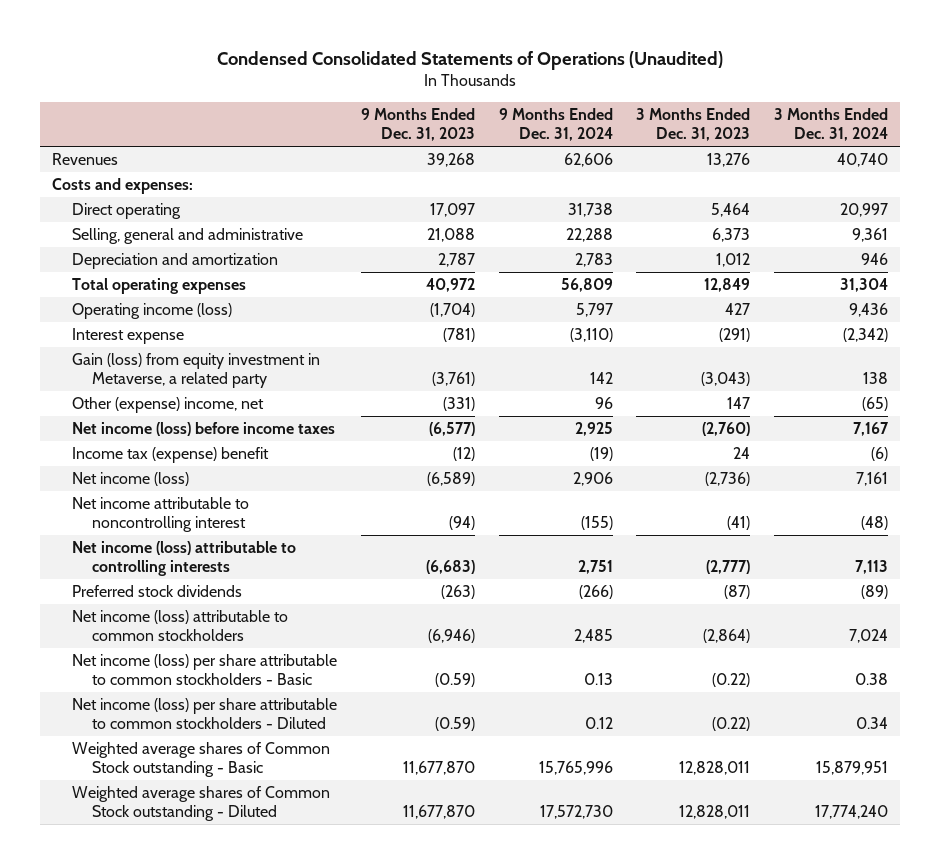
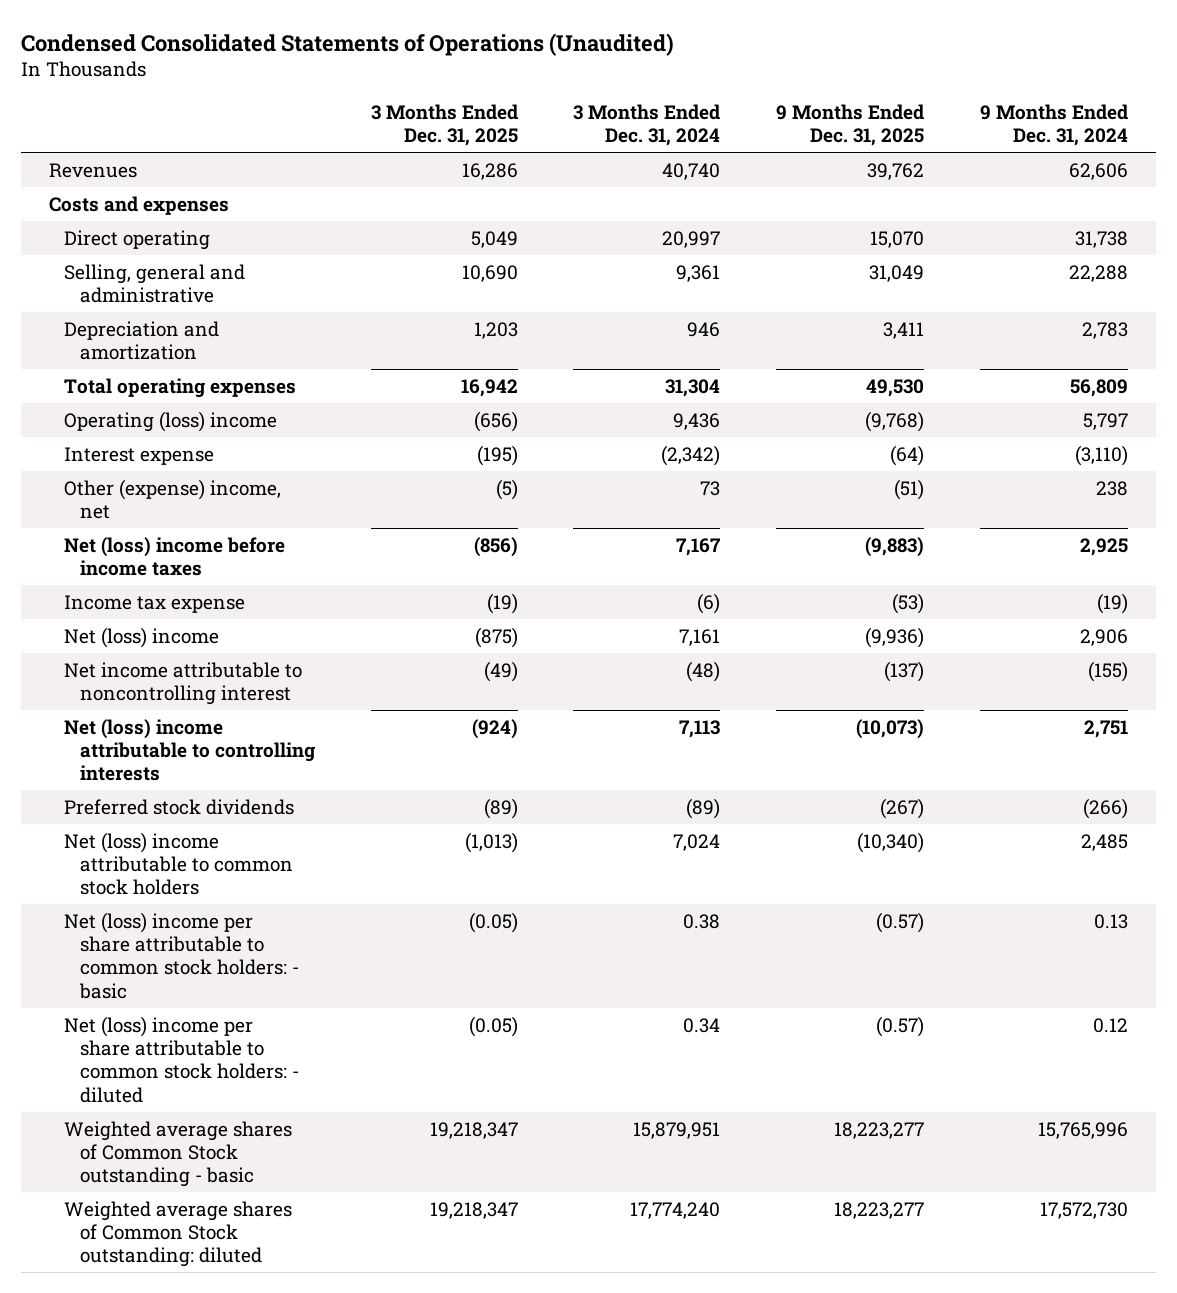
[360,108,475,142] 9 Months Ended Dec. 31, 2023 -> none
[636,108,751,142] 3 Months Ended Dec. 31, 2023 -> none
none -> [370,104,518,147] 3 Months Ended Dec. 31, 2025
none -> [776,104,925,147] 9 Months Ended Dec. 31, 2025
[51,178,193,195] Costs and expenses: -> [48,195,229,215] Costs and expenses
[71,303,232,320] Operating income (loss) -> [64,410,278,432] Operating (loss) income
[71,353,320,389] Gain (loss) from equity investment in Metaverse, a related party -> none
[594,397,613,410] 96 -> [1095,480,1128,496] 238
[862,397,889,412] (65) -> [700,480,721,496] 73
[71,422,335,437] Net income (loss) before income taxes -> [64,536,286,576] Net (loss) income before income taxes
[71,447,269,464] Income tax (expense) benefit -> [64,594,246,613] Income tax expense
[71,472,189,487] Net income (loss) -> [64,626,220,648] Net (loss) income
[71,541,296,577] Net income (loss) attributable to controlling interests -> [64,718,316,782] Net (loss) income attributable to controlling interests
[71,610,288,642] Net income (loss) attributable to common stockholders -> [64,831,294,896] Net (loss) income attributable to common stock holders
[71,654,337,686] Net income (loss) per share attributable to common stockholders - Basic -> [64,911,300,999] Net (loss) income per share attributable to common stock holders: - basic
[71,698,337,730] Net income (loss) per share attributable to common stockholders - Diluted -> [64,1015,300,1103] Net (loss) income per share attributable to common stock holders: - diluted
[71,742,330,778] Weighted average shares of Common Stock outstanding - Basic -> [64,1120,293,1188] Weighted average shares of Common Stock outstanding - basic
[71,786,330,822] Weighted average shares of Common Stock outstanding - Diluted -> [64,1200,293,1268] Weighted average shares of Common Stock outstanding: diluted

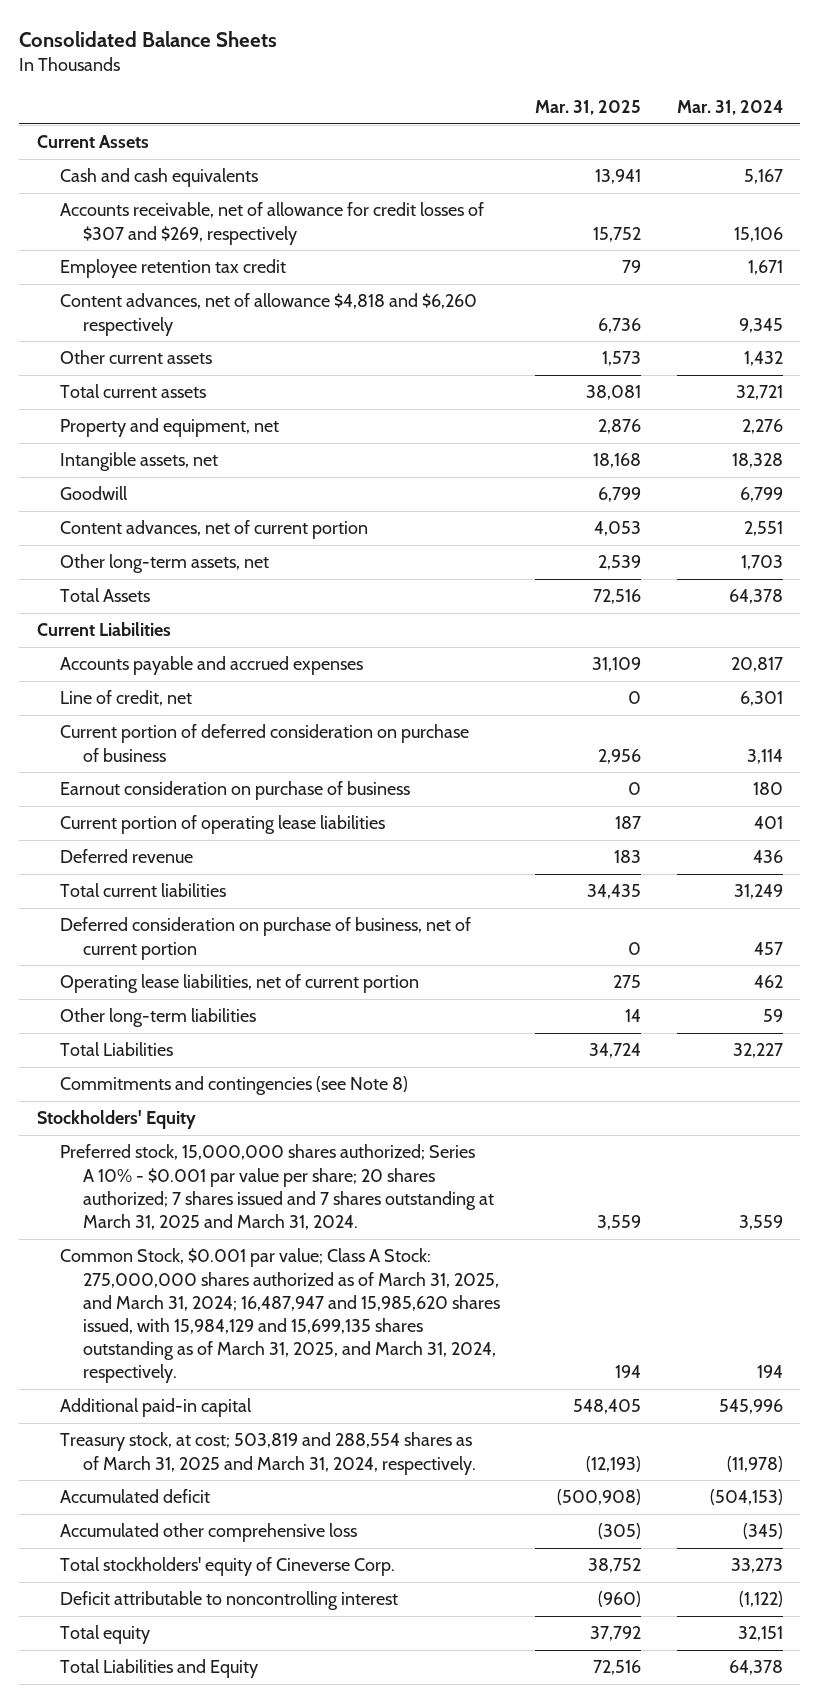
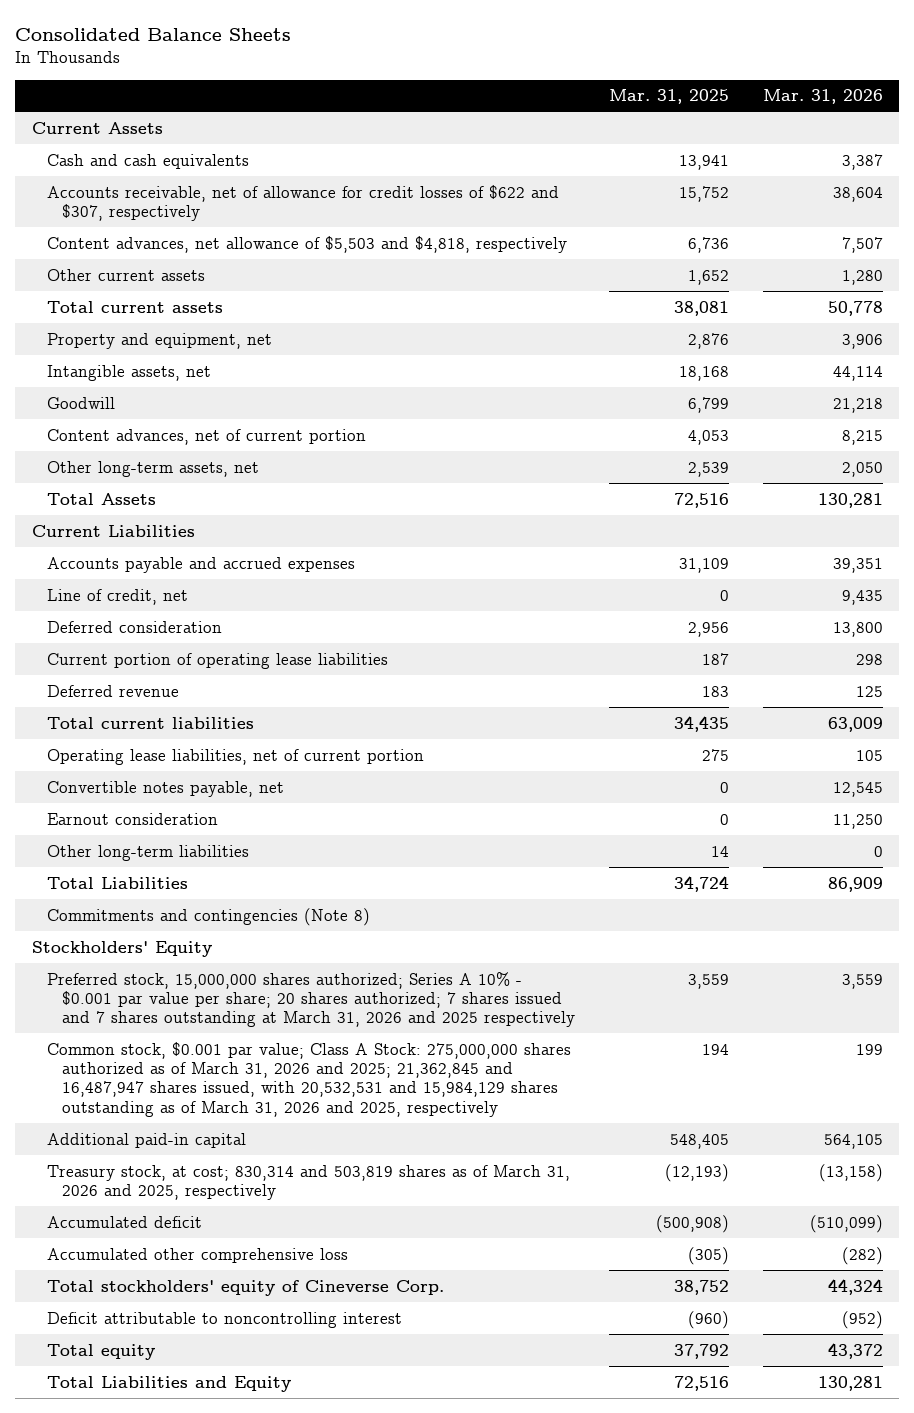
[676,99,783,115] Mar. 31, 2024 -> none
none -> [762,89,883,105] Mar. 31, 2026
[59,259,286,279] Employee retention tax credit -> none
[59,202,484,245] Accounts receivable, net of allowance for credit losses of $307 and $269, respectively -> [46,184,559,221] Accounts receivable, net of allowance for credit losses of $622 and $307, respectively
[59,293,477,336] Content advances, net of allowance $4,818 and $6,260 respectively -> [46,235,567,253] Content advances, net allowance of $5,503 and $4,818, respectively
[602,351,642,367] 1,573 -> [687,269,729,285] 1,652
[59,781,410,801] Earnout consideration on purchase of business -> none
[59,724,469,762] Current portion of deferred consideration on purchase of business -> [46,620,222,633] Deferred consideration
[59,917,471,960] Deferred consideration on purchase of business, net of current portion -> none
none -> [46,780,284,797] Convertible notes payable, net
none -> [46,812,218,825] Earnout consideration
[59,1076,408,1096] Commitments and contingencies (see Note 8) -> [46,907,370,926] Commitments and contingencies (Note 8)
[59,1144,494,1230] Preferred stock, 15,000,000 shares authorized; Series A 10% - $0.001 par value per share; 20 shares authorized; 7 shares issued and 7 shares outstanding at March 31, 2025 and March 31, 2024. -> [46,971,575,1028] Preferred stock, 15,000,000 shares authorized; Series A 10% - $0.001 par value per share; 20 shares authorized; 7 shares issued and 7 shares outstanding at March 31, 2026 and 2025 respectively
[59,1248,500,1384] Common Stock, $0.001 par value; Class A Stock: 275,000,000 shares authorized as of March 31, 2025, and March 31, 2024; 16,487,947 and 15,985,620 shares issued, with 15,984,129 and 15,699,135 shares outstanding as of March 31, 2025, and March 31, 2024, respectively. -> [46,1041,571,1117] Common stock, $0.001 par value; Class A Stock: 275,000,000 shares authorized as of March 31, 2026 and 2025; 21,362,845 and 16,487,947 shares issued, with 20,532,531 and 15,984,129 shares outstanding as of March 31, 2026 and 2025, respectively
[59,1432,476,1475] Treasury stock, at cost; 503,819 and 288,554 shares as of March 31, 2025 and March 31, 2024, respectively. -> [46,1164,570,1200] Treasury stock, at cost; 830,314 and 503,819 shares as of March 31, 2026 and 2025, respectively

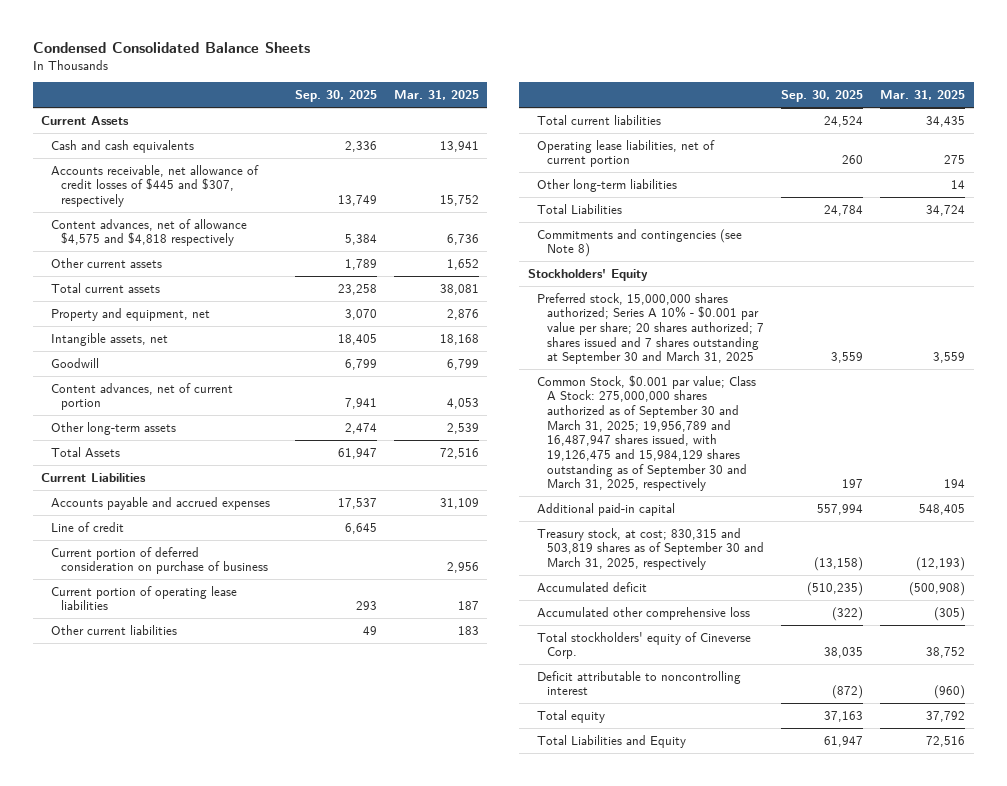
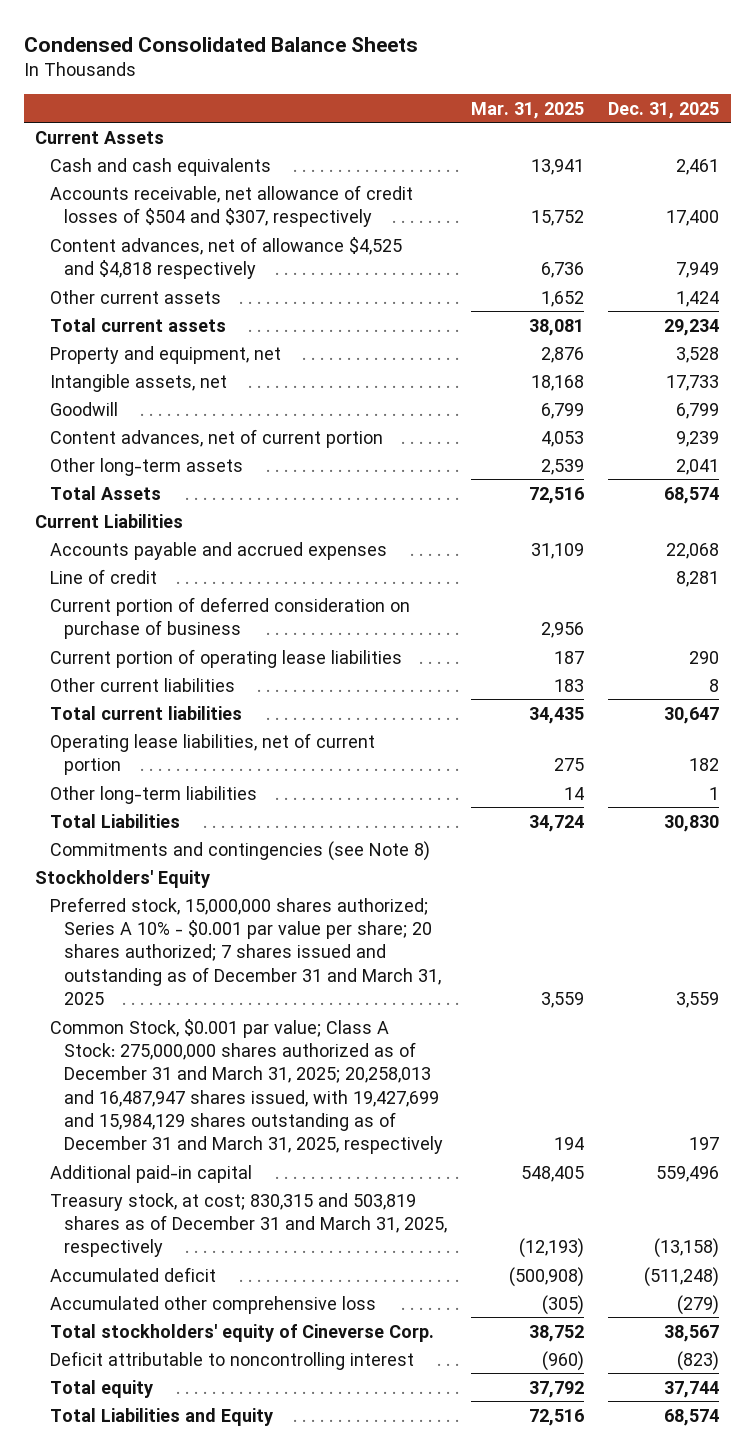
[294,90,377,103] Sep. 30, 2025 -> none
none -> [607,101,719,119] Dec. 31, 2025
[51,164,260,208] Accounts receivable, net allowance of credit losses of $445 and $307, respectively -> [49,184,413,227] Accounts receivable, net allowance of credit losses of $504 and $307, respectively
[51,218,248,247] Content advances, net of allowance $4,575 and $4,818 respectively -> [49,236,402,279] Content advances, net of allowance $4,525 and $4,818 respectively
[537,292,764,365] Preferred stock, 15,000,000 shares authorized; Series A 10% - $0.001 par value per share; 20 shares authorized; 7 shares issued and 7 shares outstanding at September 30 and March 31, 2025 -> [49,896,441,1005] Preferred stock, 15,000,000 shares authorized; Series A 10% - $0.001 par value per share; 20 shares authorized; 7 shares issued and outstanding as of December 31 and March 31, 2025
[537,374,757,492] Common Stock, $0.001 par value; Class A Stock: 275,000,000 shares authorized as of September 30 and March 31, 2025; 19,956,789 and 16,487,947 shares issued, with 19,126,475 and 15,984,129 shares outstanding as of September 30 and March 31, 2025, respectively -> [49,1018,443,1155] Common Stock, $0.001 par value; Class A Stock: 275,000,000 shares authorized as of December 31 and March 31, 2025; 20,258,013 and 16,487,947 shares issued, with 19,427,699 and 15,984,129 shares outstanding as of December 31 and March 31, 2025, respectively
[537,527,764,571] Treasury stock, at cost; 830,315 and 503,819 shares as of September 30 and March 31, 2025, respectively -> [49,1192,447,1258] Treasury stock, at cost; 830,315 and 503,819 shares as of December 31 and March 31, 2025, respectively

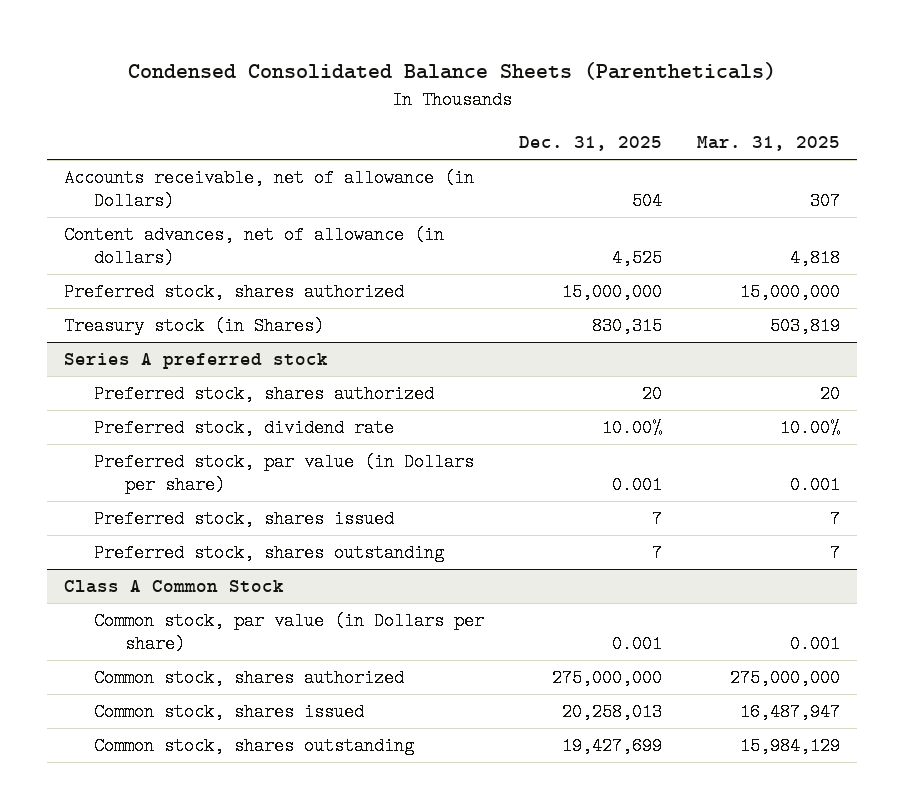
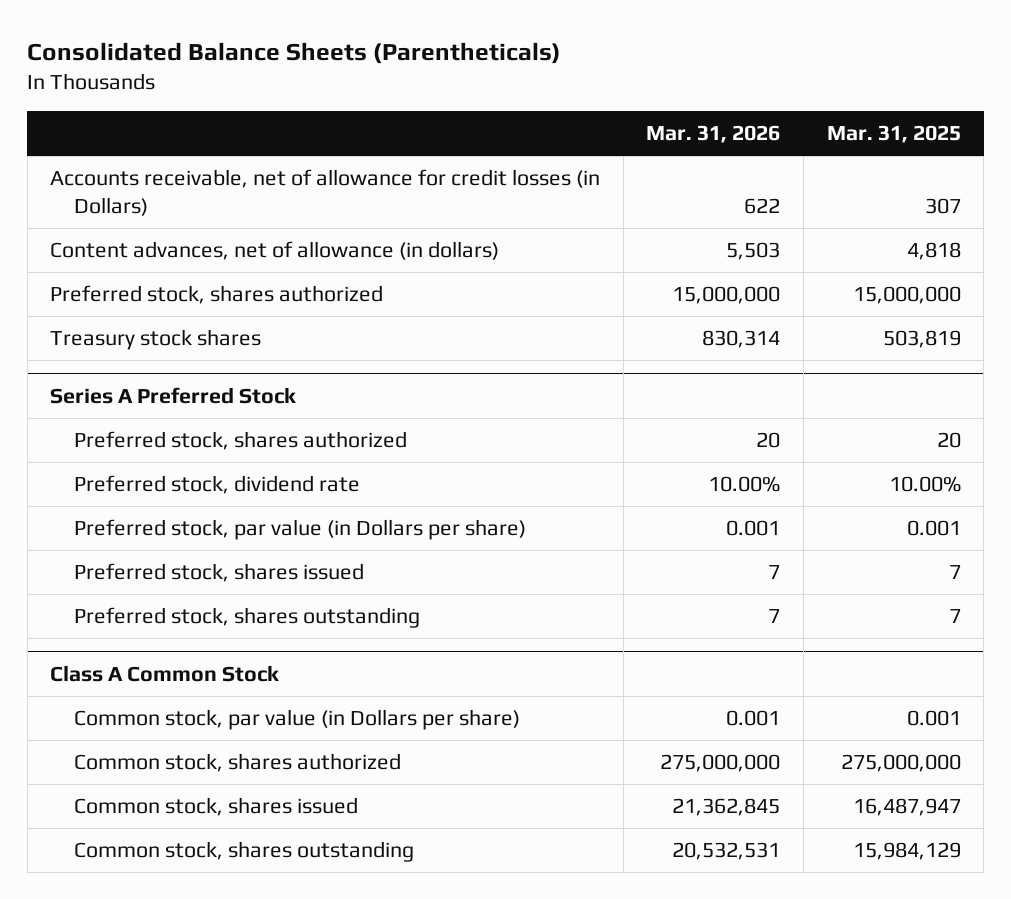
[128,61,777,80] Condensed Consolidated Balance Sheets (Parentheticals) -> [27,42,562,65] Consolidated Balance Sheets (Parentheticals)
[519,136,663,152] Dec. 31, 2025 -> none
none -> [646,124,781,143] Mar. 31, 2026
[64,169,475,211] Accounts receivable, net of allowance (in Dollars) -> [50,169,601,216] Accounts receivable, net of allowance for credit losses (in Dollars)
[64,317,325,336] Treasury stock (in Shares) -> [50,329,262,351] Treasury stock shares
[64,353,329,370] Series A preferred stock -> [50,386,297,404] Series A Preferred Stock

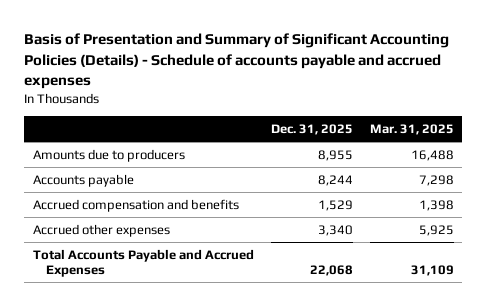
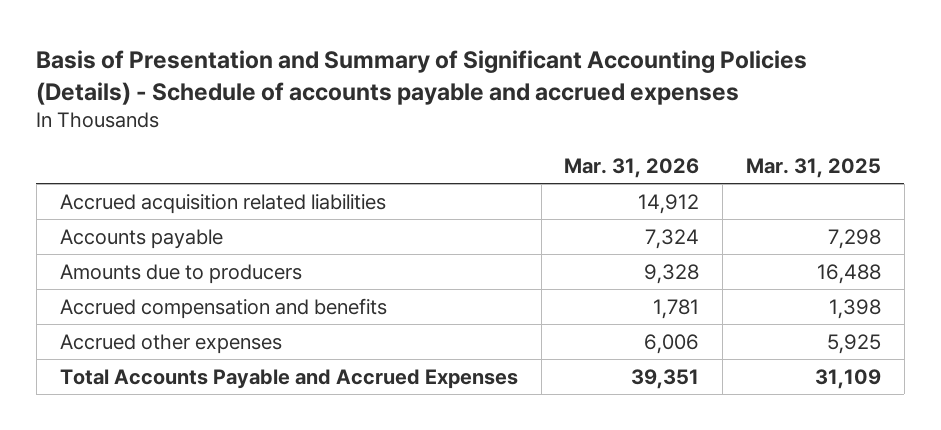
[270,123,353,135] Dec. 31, 2025 -> none
none -> [564,157,700,178] Mar. 31, 2026
none -> [59,193,386,214] Accrued acquisition related liabilities
[32,148,185,162] Amounts due to producers -> [59,263,302,284] Amounts due to producers

